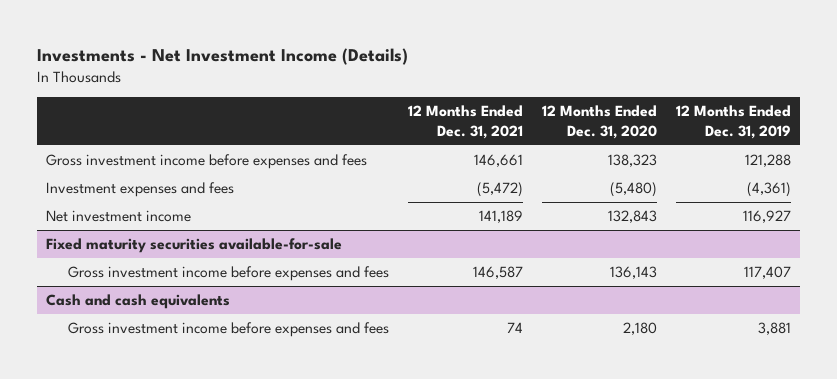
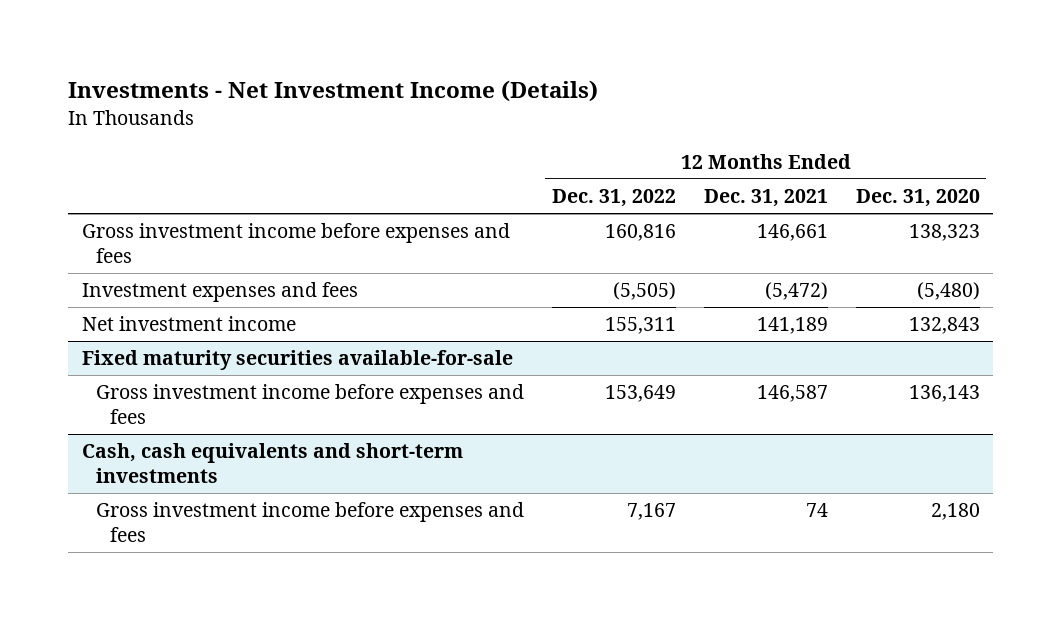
[675,105,791,139] 12 Months Ended Dec. 31, 2019 -> none
none -> [551,189,676,208] Dec. 31, 2022
[46,294,231,310] Cash and cash equivalents -> [81,443,463,484] Cash, cash equivalents and short-term investments

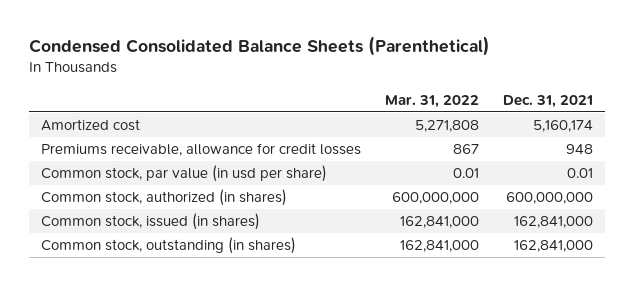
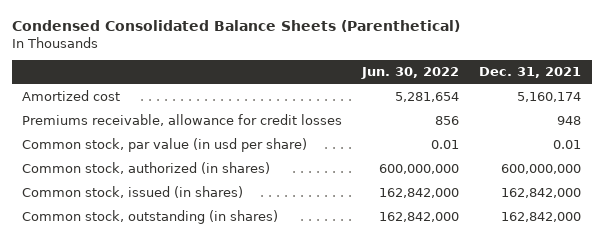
[384,94,479,108] Mar. 31, 2022 -> none
none -> [361,67,460,80] Jun. 30, 2022
[514,216,594,229] 162,841,000 -> [501,188,582,199] 162,842,000
[514,240,594,253] 162,841,000 -> [501,212,582,223] 162,842,000

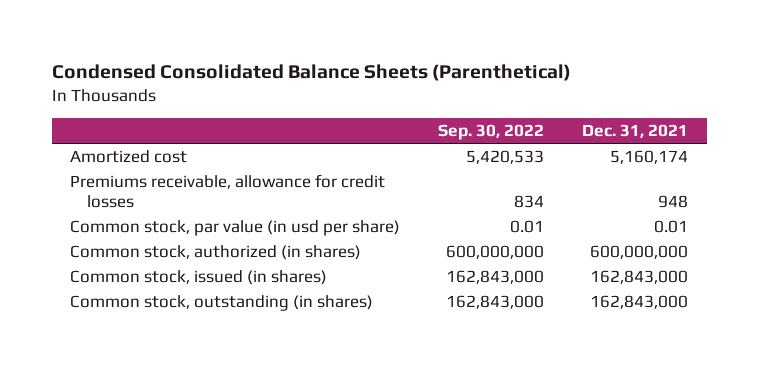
[361,67,460,80] Jun. 30, 2022 -> none
none -> [438,124,545,141] Sep. 30, 2022
[501,188,582,199] 162,842,000 -> [590,270,689,285] 162,843,000
[501,212,582,223] 162,842,000 -> [590,295,689,310] 162,843,000

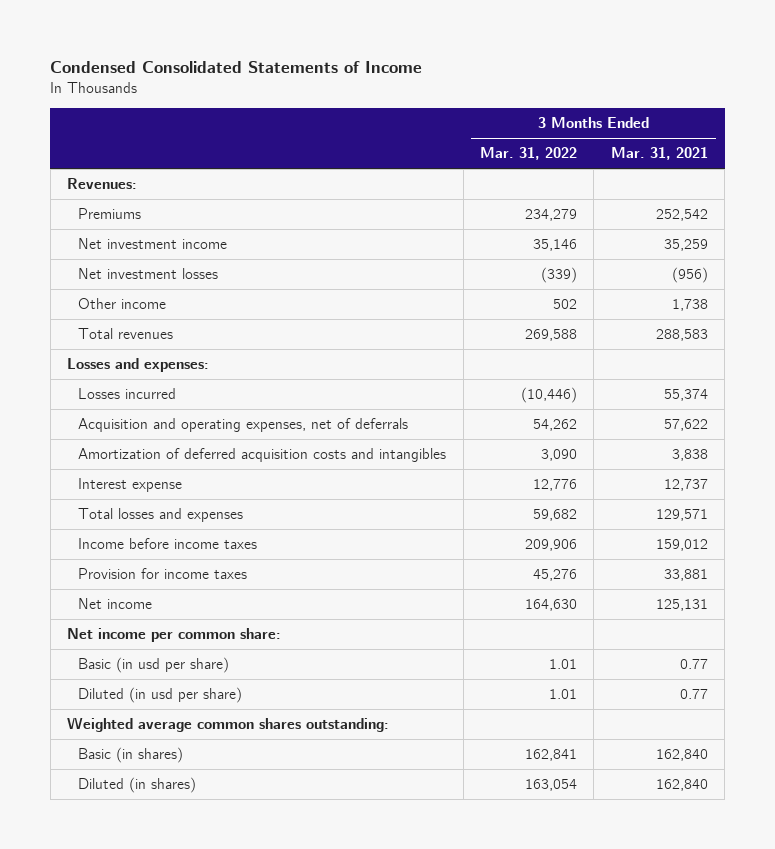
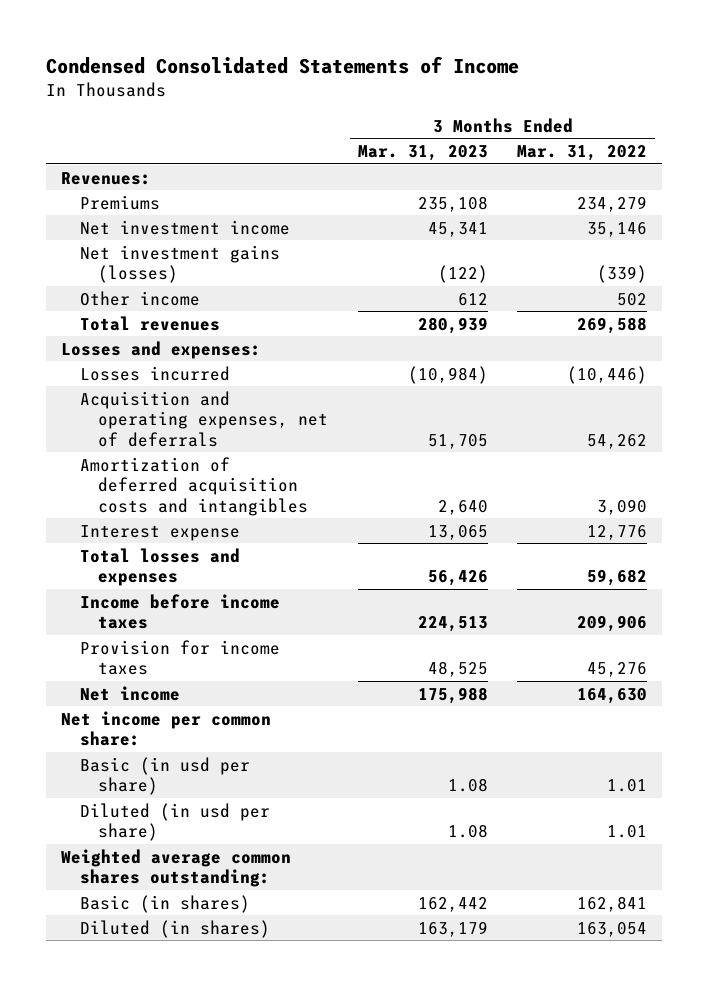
[610,147,708,161] Mar. 31, 2021 -> none
none -> [357,145,488,162] Mar. 31, 2023
[78,268,219,280] Net investment losses -> [79,244,280,284] Net investment gains (losses)

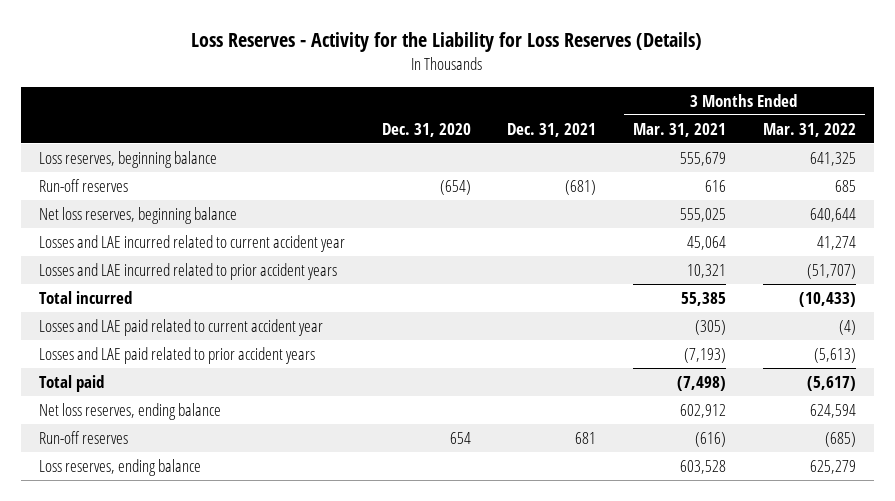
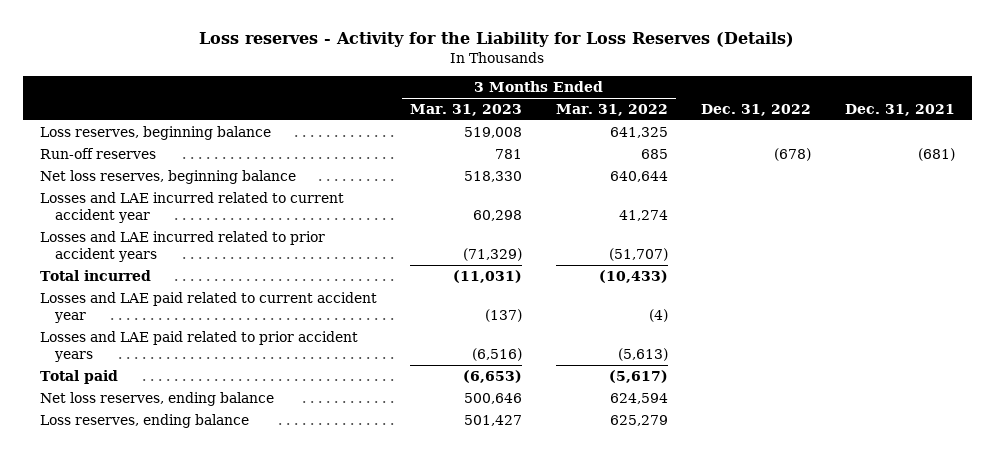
[191,32,703,53] Loss Reserves - Activity for the Liability for Loss Reserves (Details) -> [199,32,795,48] Loss reserves - Activity for the Liability for Loss Reserves (Details)
[381,122,471,137] Dec. 31, 2020 -> none
[633,122,727,137] Mar. 31, 2021 -> none
none -> [410,104,523,117] Mar. 31, 2023
none -> [701,104,812,117] Dec. 31, 2022
[39,430,129,444] Run-off reserves -> none

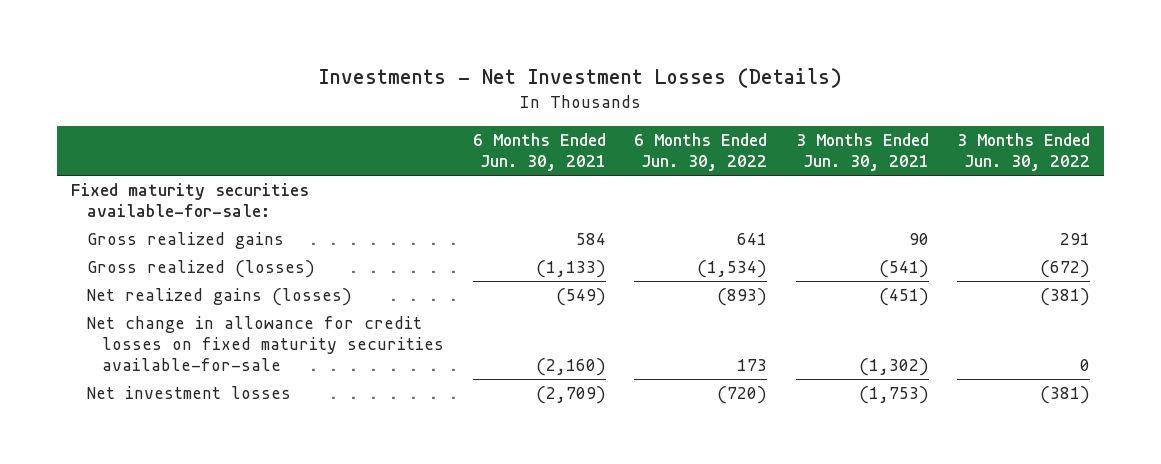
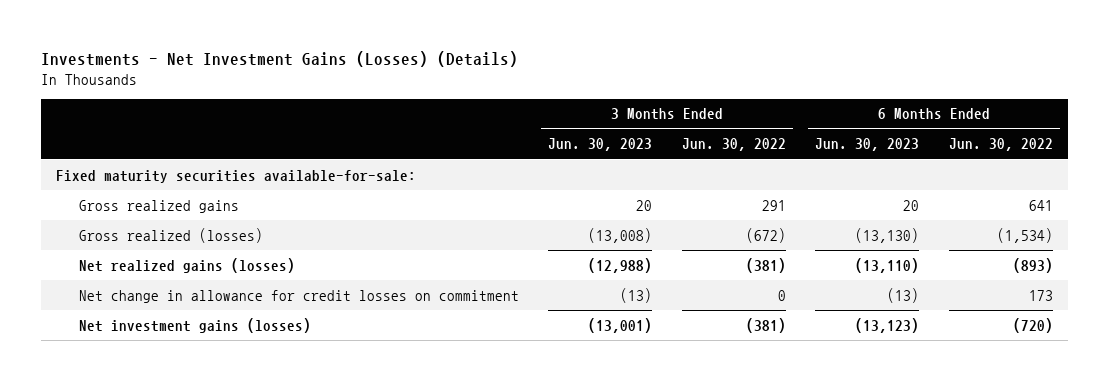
[318,68,842,89] Investments - Net Investment Losses (Details) -> [40,50,518,67] Investments - Net Investment Gains (Losses) (Details)
[472,133,606,172] 6 Months Ended Jun. 30, 2021 -> none
[795,133,929,172] 3 Months Ended Jun. 30, 2021 -> none
none -> [548,138,653,152] Jun. 30, 2023
none -> [815,138,920,152] Jun. 30, 2023
[86,316,445,372] Net change in allowance for credit losses on fixed maturity securities available-for-sale -> [78,289,519,303] Net change in allowance for credit losses on commitment
[86,386,291,400] Net investment losses -> [78,317,311,333] Net investment gains (losses)

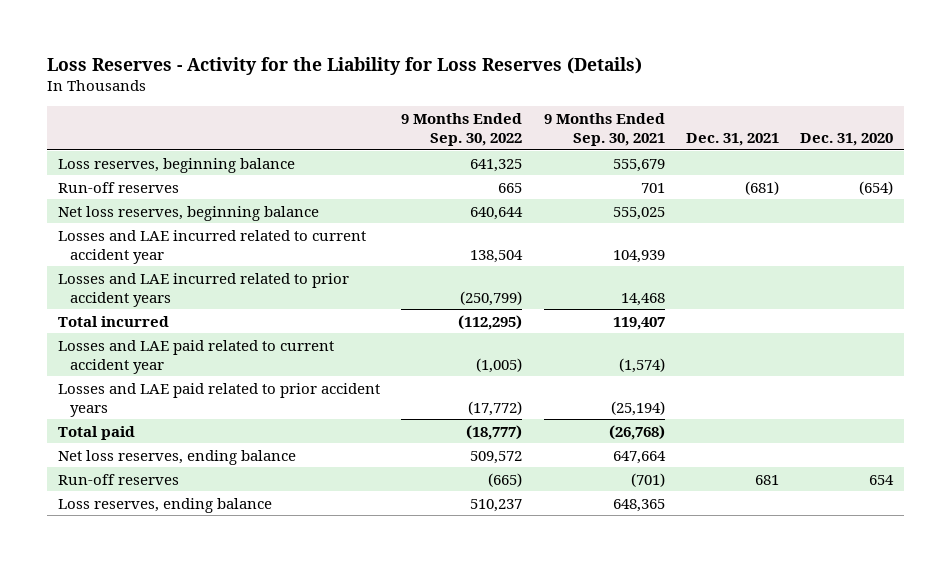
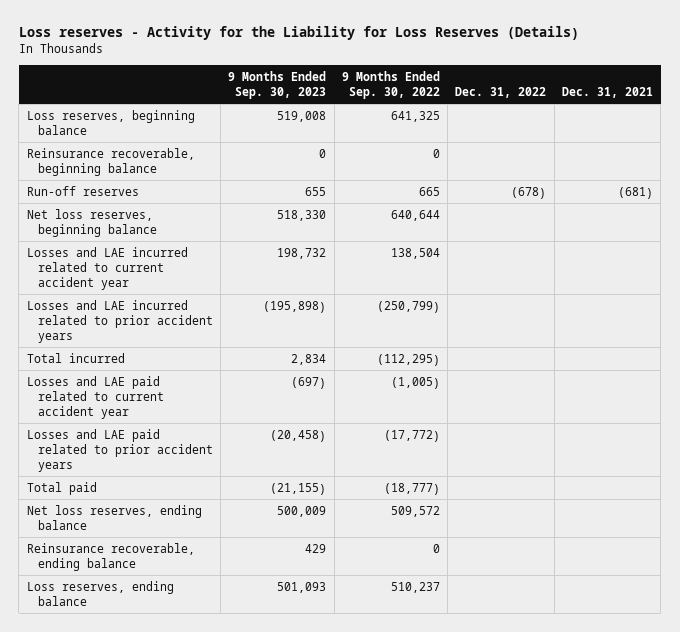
[47,56,643,75] Loss Reserves - Activity for the Liability for Loss Reserves (Details) -> [18,26,579,41] Loss reserves - Activity for the Liability for Loss Reserves (Details)
[543,112,665,147] 9 Months Ended Sep. 30, 2021 -> none
[800,133,894,147] Dec. 31, 2020 -> none
none -> [228,70,327,99] 9 Months Ended Sep. 30, 2023
none -> [455,86,547,98] Dec. 31, 2022
none -> [26,147,195,176] Reinsurance recoverable, beginning balance
[58,473,180,485] Run-off reserves -> none
none -> [26,542,195,571] Reinsurance recoverable, ending balance

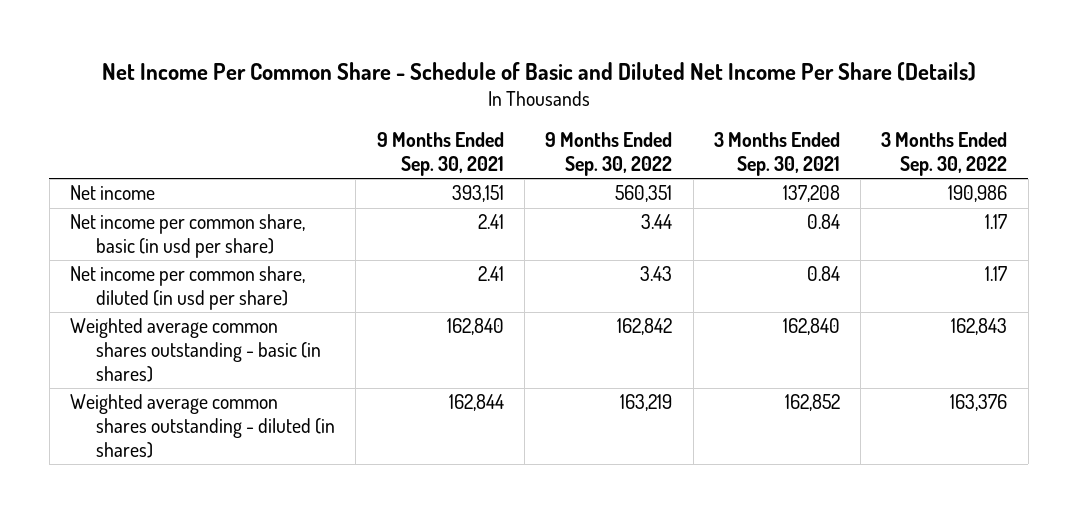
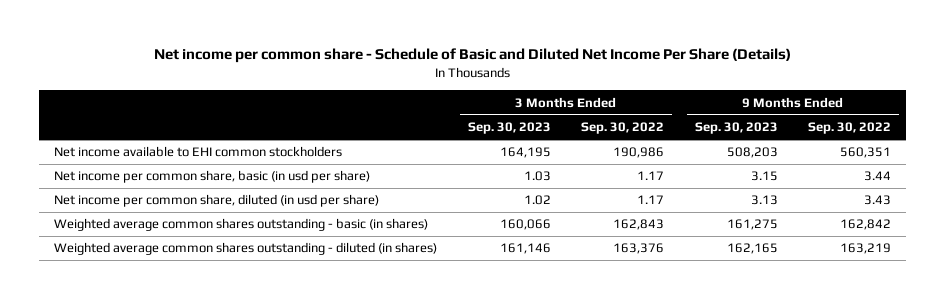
[101,61,976,81] Net Income Per Common Share - Schedule of Basic and Diluted Net Income Per Share (Details) -> [153,48,791,64] Net income per common share - Schedule of Basic and Diluted Net Income Per Share (Details)
[376,132,504,177] 9 Months Ended Sep. 30, 2021 -> none
[713,132,840,177] 3 Months Ended Sep. 30, 2021 -> none
none -> [467,122,551,135] Sep. 30, 2023
none -> [694,122,778,135] Sep. 30, 2023
[70,185,156,201] Net income -> [54,146,343,158] Net income available to EHI common stockholders

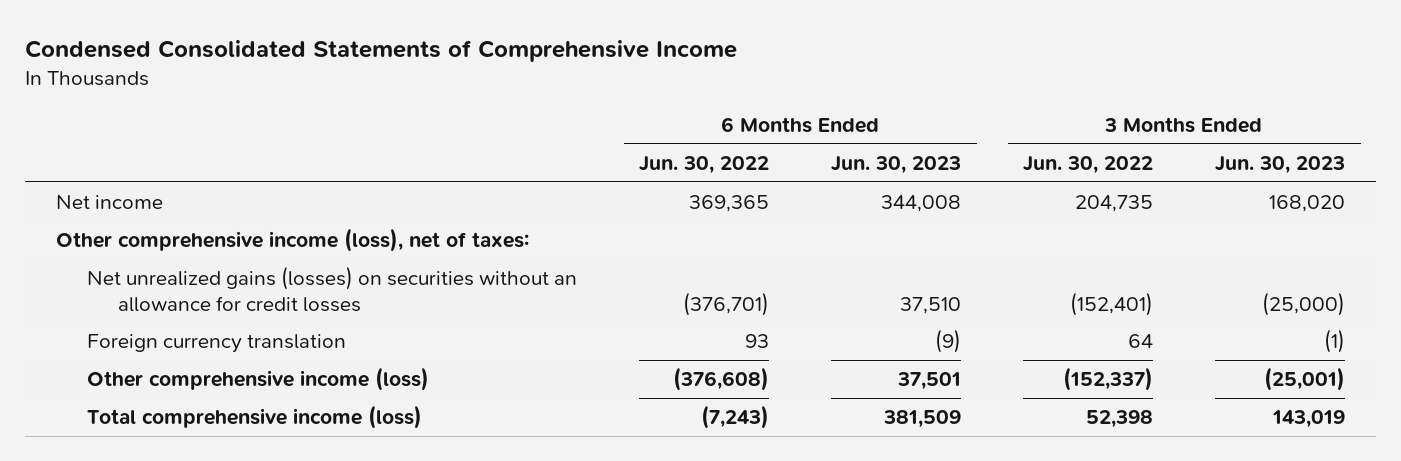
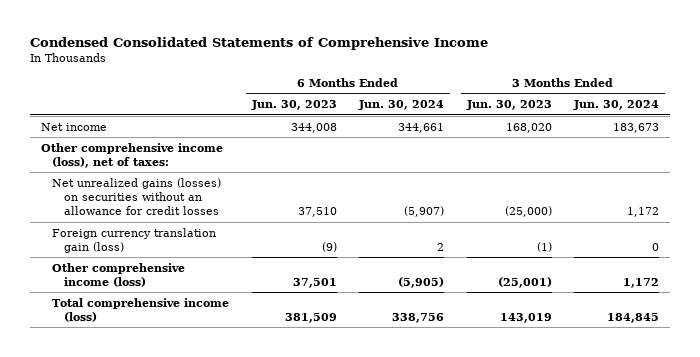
[639,155,770,174] Jun. 30, 2022 -> none
[1023,155,1154,174] Jun. 30, 2022 -> none
none -> [358,100,445,111] Jun. 30, 2024
none -> [573,100,660,111] Jun. 30, 2024
[86,333,346,353] Foreign currency translation -> [52,227,217,253] Foreign currency translation gain (loss)

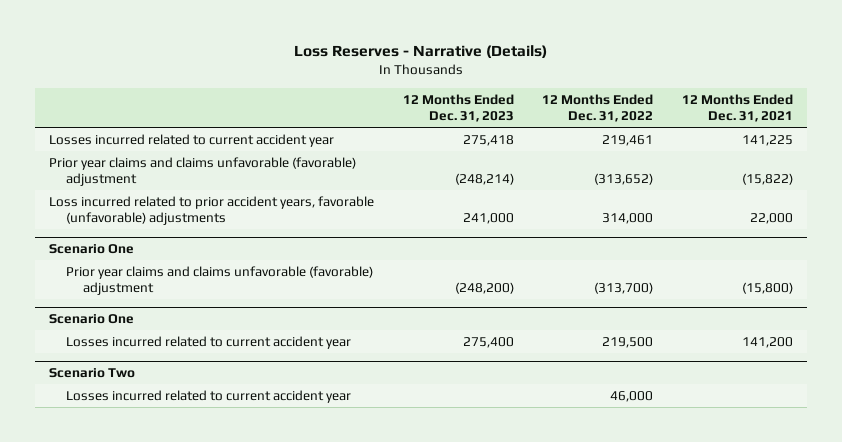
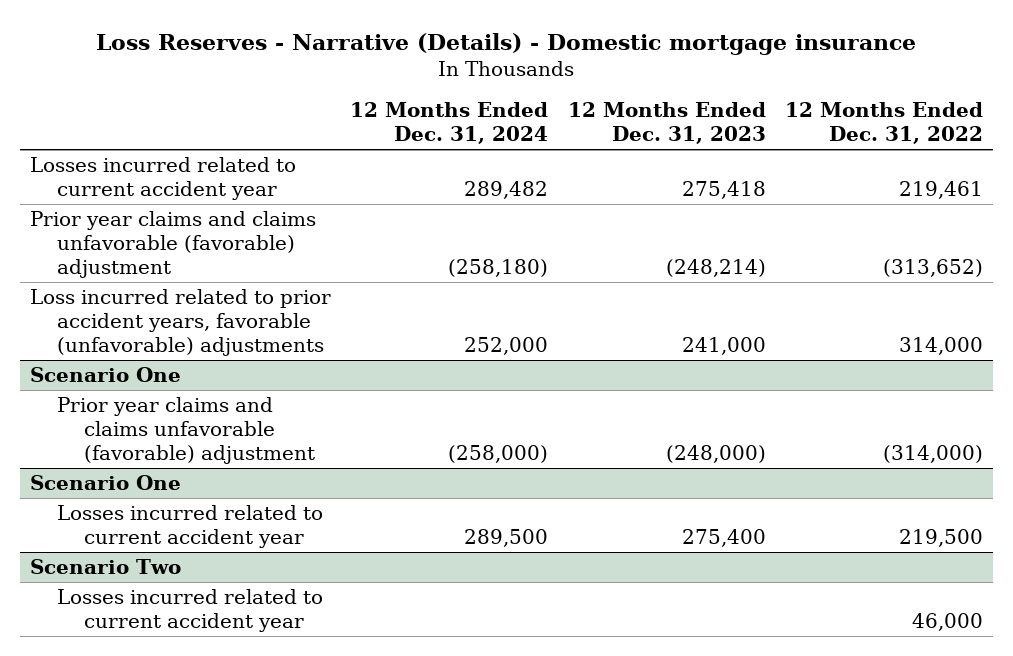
[293,45,547,59] Loss Reserves - Narrative (Details) -> [96,32,917,55] Loss Reserves - Narrative (Details) - Domestic mortgage insurance
[681,93,793,123] 12 Months Ended Dec. 31, 2021 -> none
none -> [350,102,549,145] 12 Months Ended Dec. 31, 2024
[454,282,514,295] (248,200) -> [665,445,766,464] (248,000)
[594,282,654,295] (313,700) -> [883,445,984,464] (314,000)

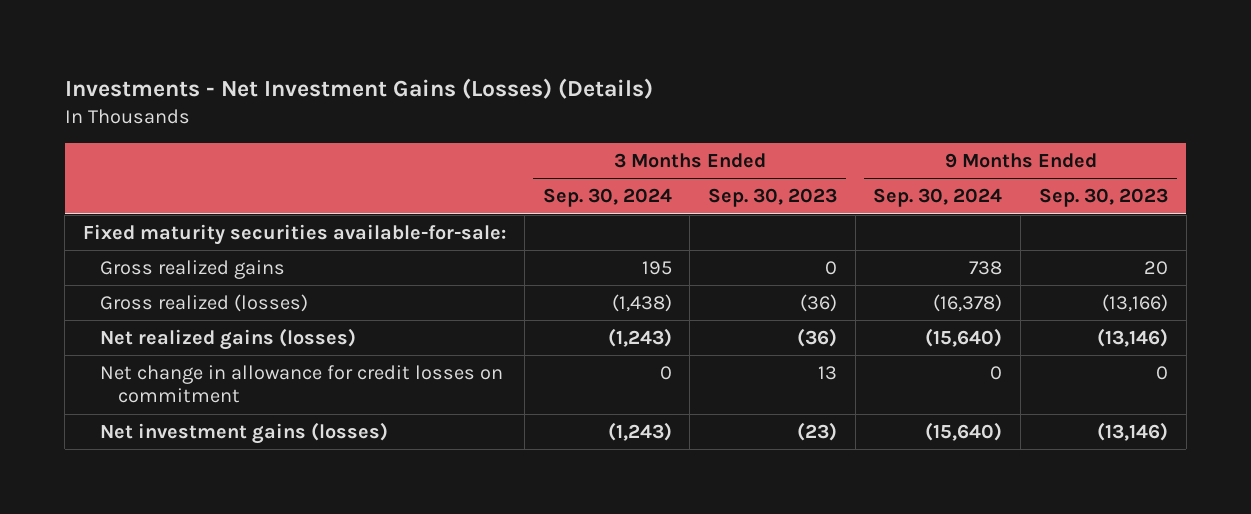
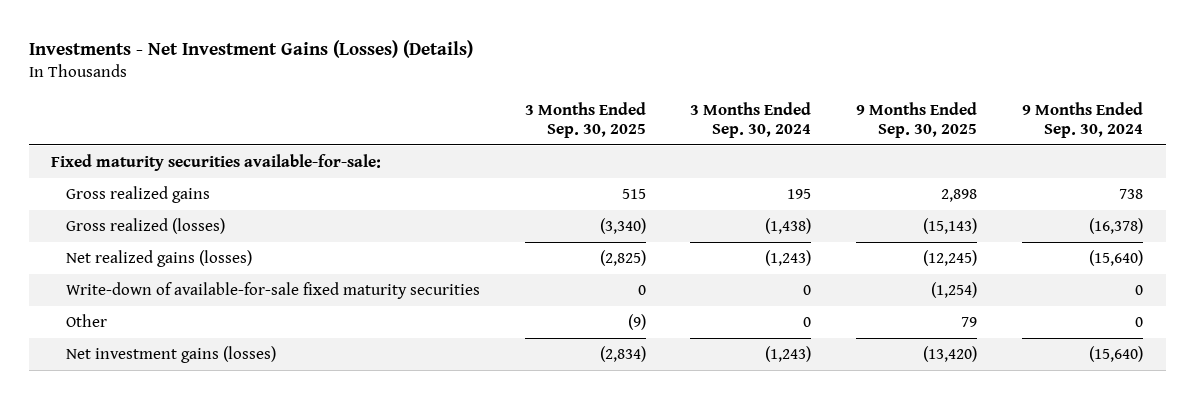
[707,188,837,208] Sep. 30, 2023 -> none
[1038,188,1168,208] Sep. 30, 2023 -> none
none -> [524,101,646,138] 3 Months Ended Sep. 30, 2025
none -> [856,101,978,138] 9 Months Ended Sep. 30, 2025
[100,364,504,404] Net change in allowance for credit losses on commitment -> none
none -> [65,282,480,300] Write-down of available-for-sale fixed maturity securities
none -> [65,314,107,328] Other

